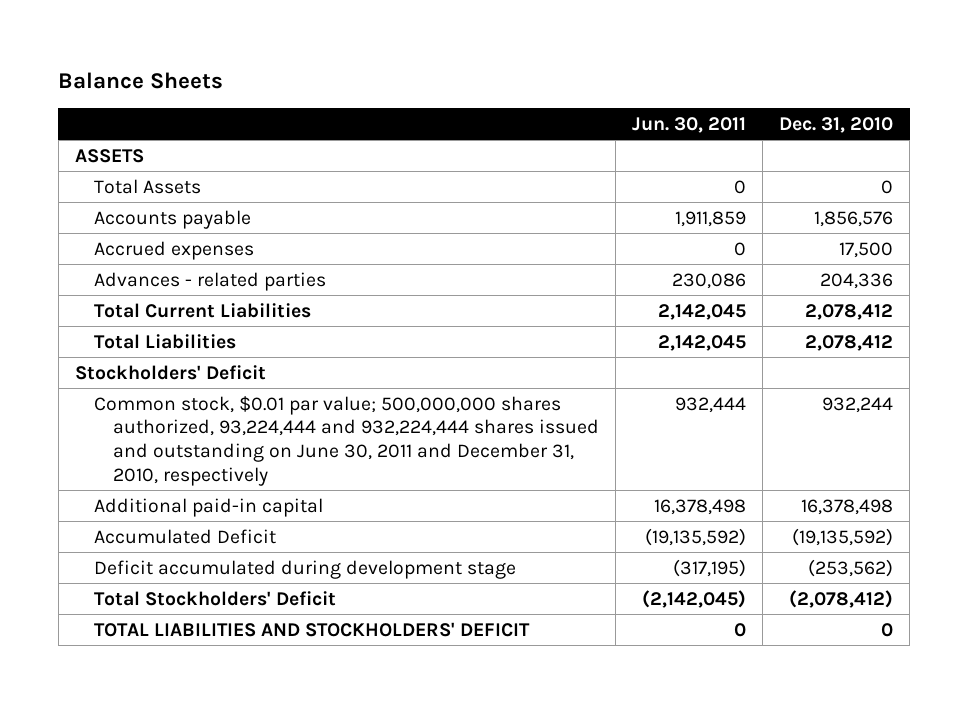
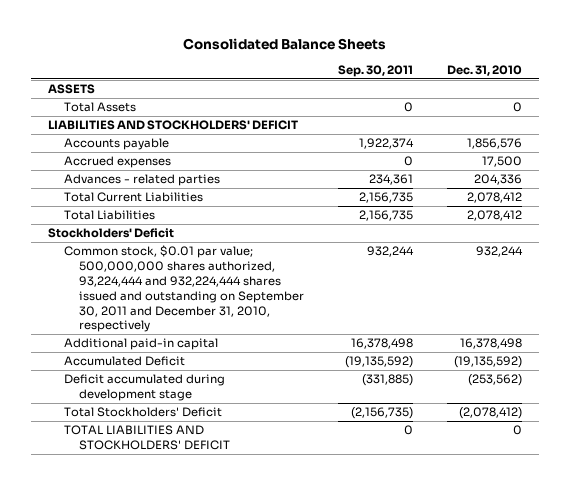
[58,72,224,90] Balance Sheets -> [183,38,387,51] Consolidated Balance Sheets
[631,116,746,133] Jun. 30, 2011 -> none
none -> [337,65,413,78] Sep. 30, 2011
none -> [48,120,299,131] LIABILITIES AND STOCKHOLDERS' DEFICIT
[93,395,599,486] Common stock, $0.01 par value; 500,000,000 shares authorized, 93,224,444 and 932,224,444 shares issued and outstanding on June 30, 2011 and December 31, 2010, respectively -> [63,245,304,333] Common stock, $0.01 par value; 500,000,000 shares authorized, 93,224,444 and 932,224,444 shares issued and outstanding on September 30, 2011 and December 31, 2010, respectively

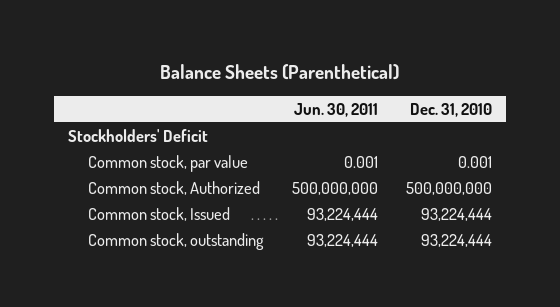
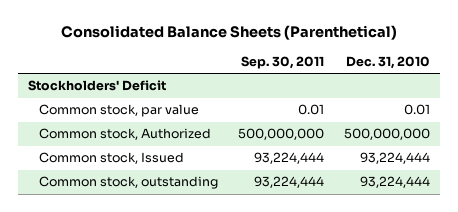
[159,64,399,81] Balance Sheets (Parenthetical) -> [60,25,397,41] Consolidated Balance Sheets (Parenthetical)
[293,102,378,117] Jun. 30, 2011 -> none
none -> [241,55,325,69] Sep. 30, 2011
[458,156,493,169] 0.001 -> [403,104,430,116] 0.01

